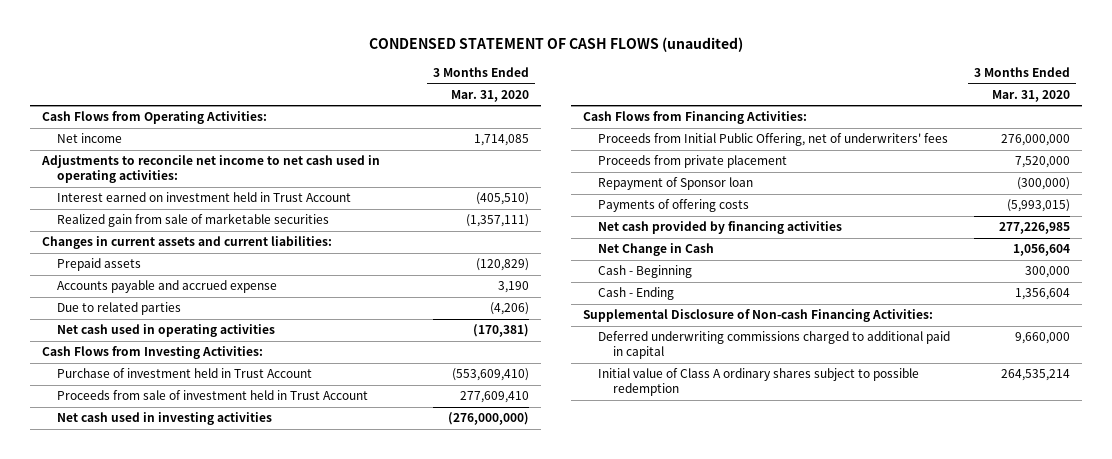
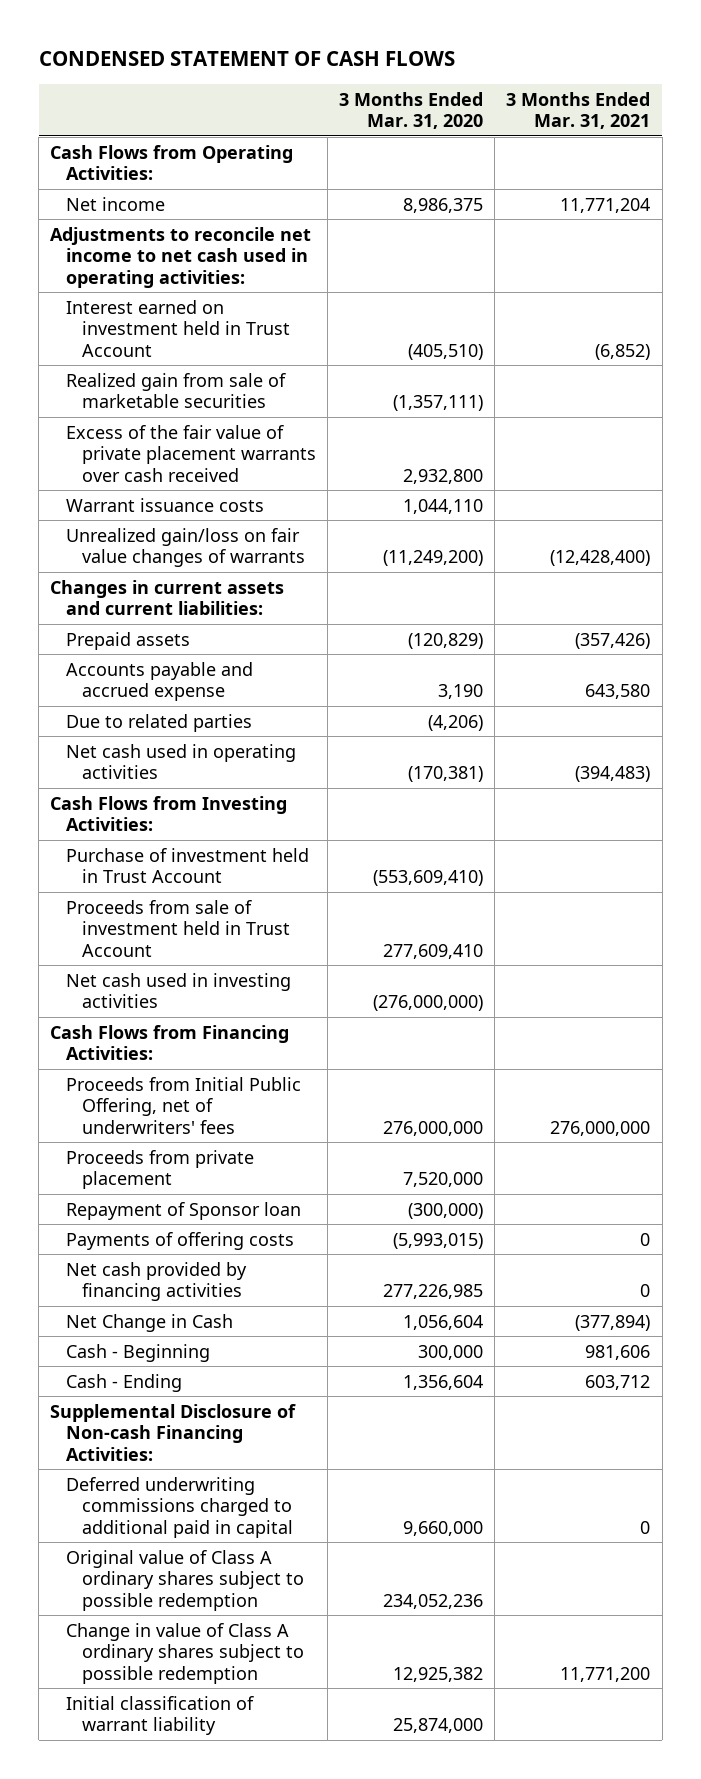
[369,37,744,53] CONDENSED STATEMENT OF CASH FLOWS (unaudited) -> [38,51,455,67] CONDENSED STATEMENT OF CASH FLOWS
none -> [506,91,651,130] 3 Months Ended Mar. 31, 2021
[473,134,529,147] 1,714,085 -> [403,197,484,213] 8,986,375
none -> [65,424,316,482] Excess of the fair value of private placement warrants over cash received
none -> [65,497,264,512] Warrant issuance costs
none -> [65,527,305,568] Unrealized gain/loss on fair value changes of warrants
none -> [65,1549,304,1611] Original value of Class A ordinary shares subject to possible redemption
[598,368,920,397] Initial value of Class A ordinary shares subject to possible redemption -> [65,1622,304,1684] Change in value of Class A ordinary shares subject to possible redemption
[1001,369,1071,382] 264,535,214 -> [393,1666,484,1682] 12,925,382
none -> [65,1695,254,1736] Initial classification of warrant liability

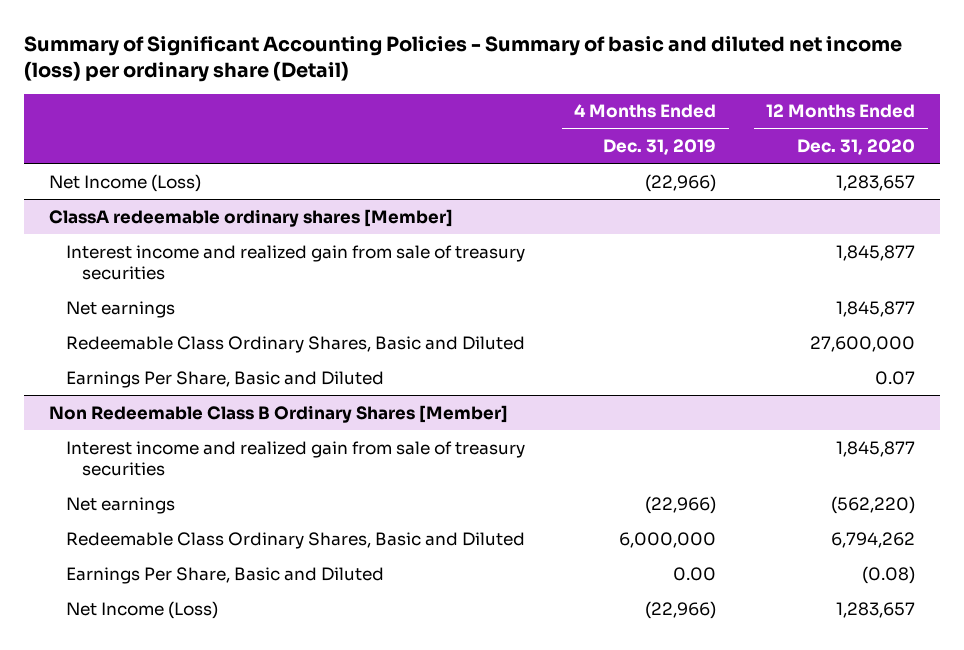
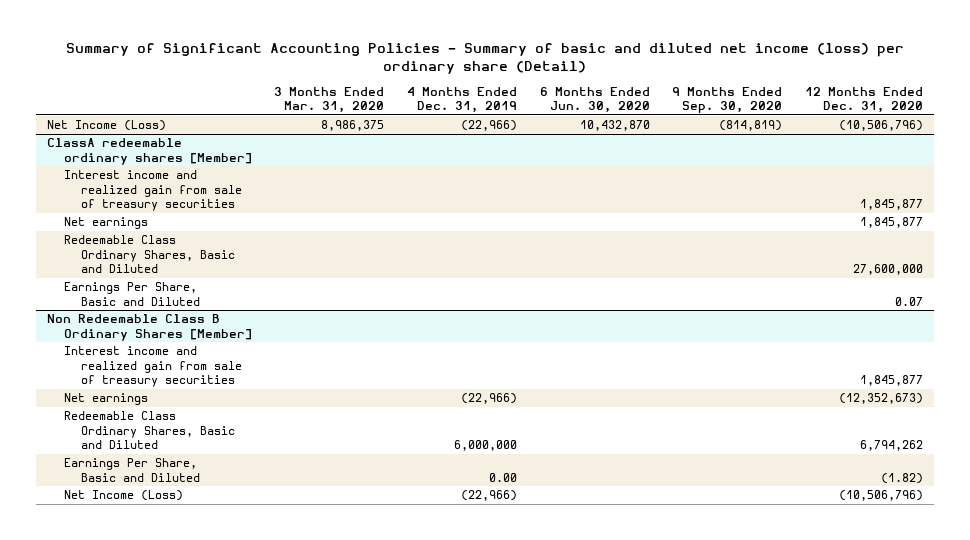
none -> [274,86,385,113] 3 Months Ended Mar. 31, 2020
none -> [539,86,650,113] 6 Months Ended Jun. 30, 2020
none -> [672,86,783,113] 9 Months Ended Sep. 30, 2020
[836,174,916,191] 1,283,657 -> [838,120,923,132] (10,506,796)
[831,495,916,514] (562,220) -> [838,393,923,405] (12,352,673)
[862,565,916,584] (0.08) -> [880,472,923,484] (1.82)
[836,601,916,618] 1,283,657 -> [838,490,923,502] (10,506,796)

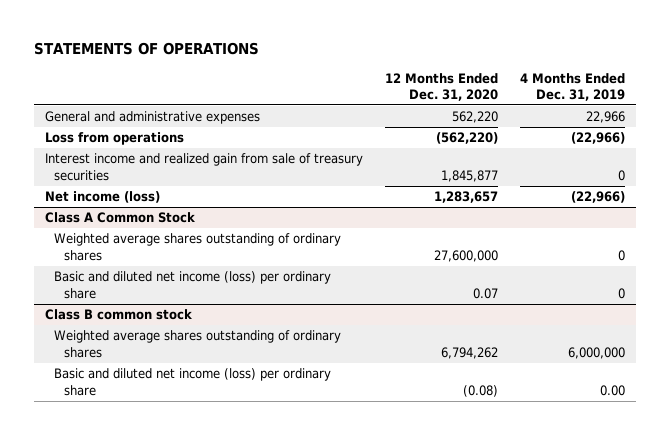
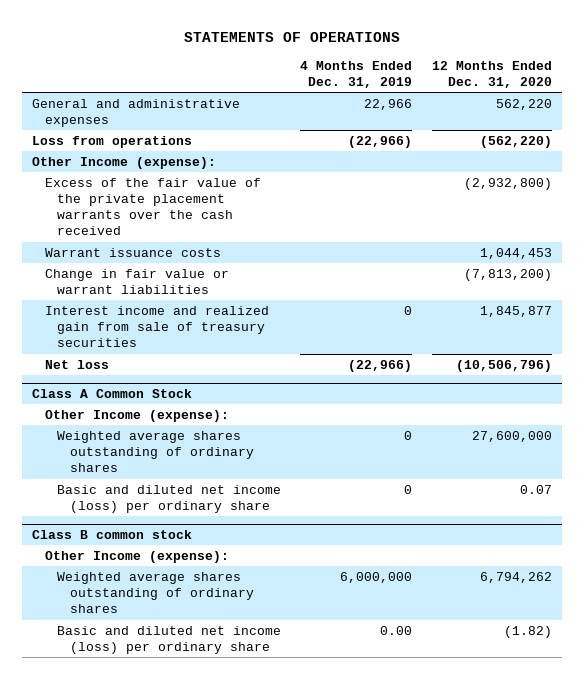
none -> [32,156,217,169] Other Income (expense):
none -> [44,177,261,236] Excess of the fair value of the private placement warrants over the cash received
none -> [44,247,221,257] Warrant issuance costs
none -> [44,268,229,294] Change in fair value or warrant liabilities
[45,191,161,204] Net income (loss) -> [44,359,109,369] Net loss
[434,191,499,204] 1,283,657 -> [455,359,552,372] (10,506,796)
none -> [44,409,229,422] Other Income (expense):
none -> [44,550,229,563] Other Income (expense):
[463,384,499,397] (0.08) -> [503,625,552,638] (1.82)

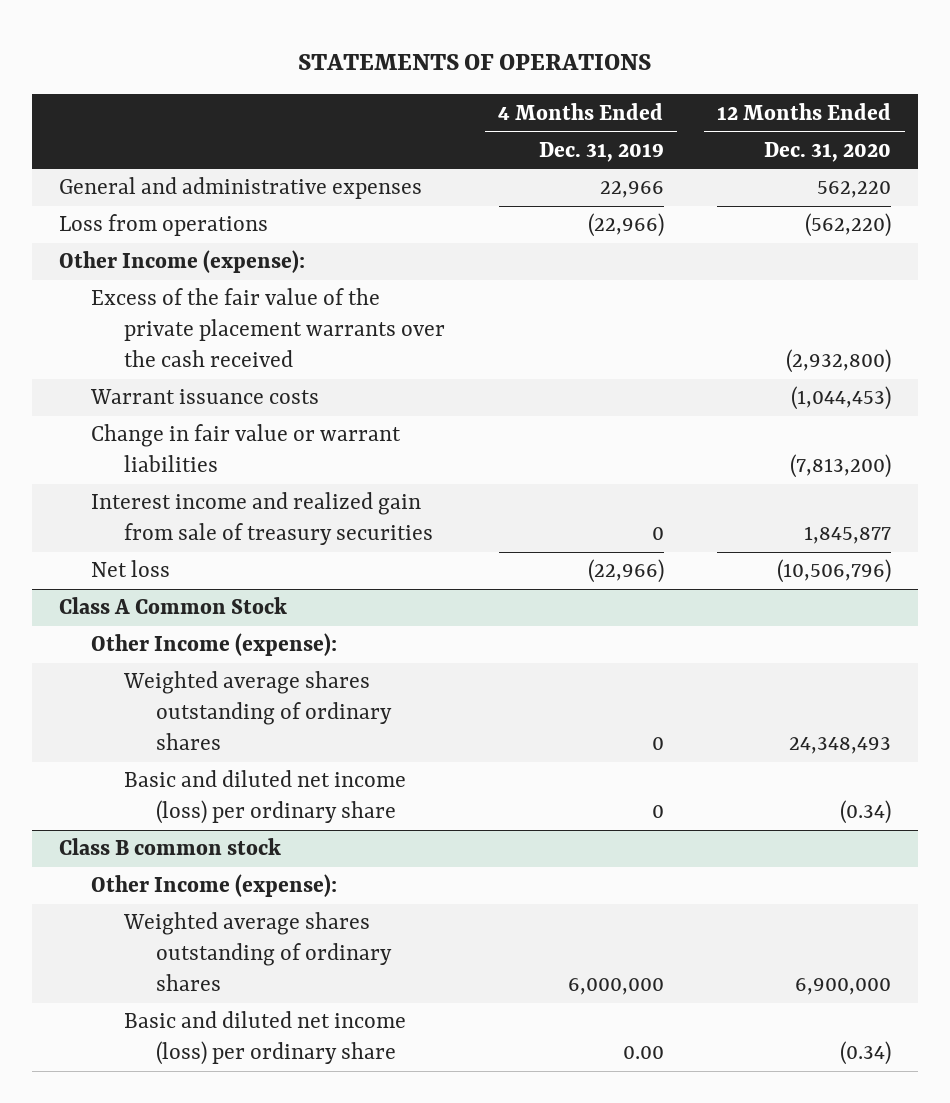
[479,247,552,259] 1,044,453 -> [791,386,892,411] (1,044,453)
[471,430,552,442] 27,600,000 -> [789,737,892,755] 24,348,493
[519,484,552,494] 0.07 -> [840,800,892,825] (0.34)
[479,571,552,583] 6,794,262 -> [795,978,892,996] 6,900,000
[503,625,552,638] (1.82) -> [840,1041,892,1066] (0.34)

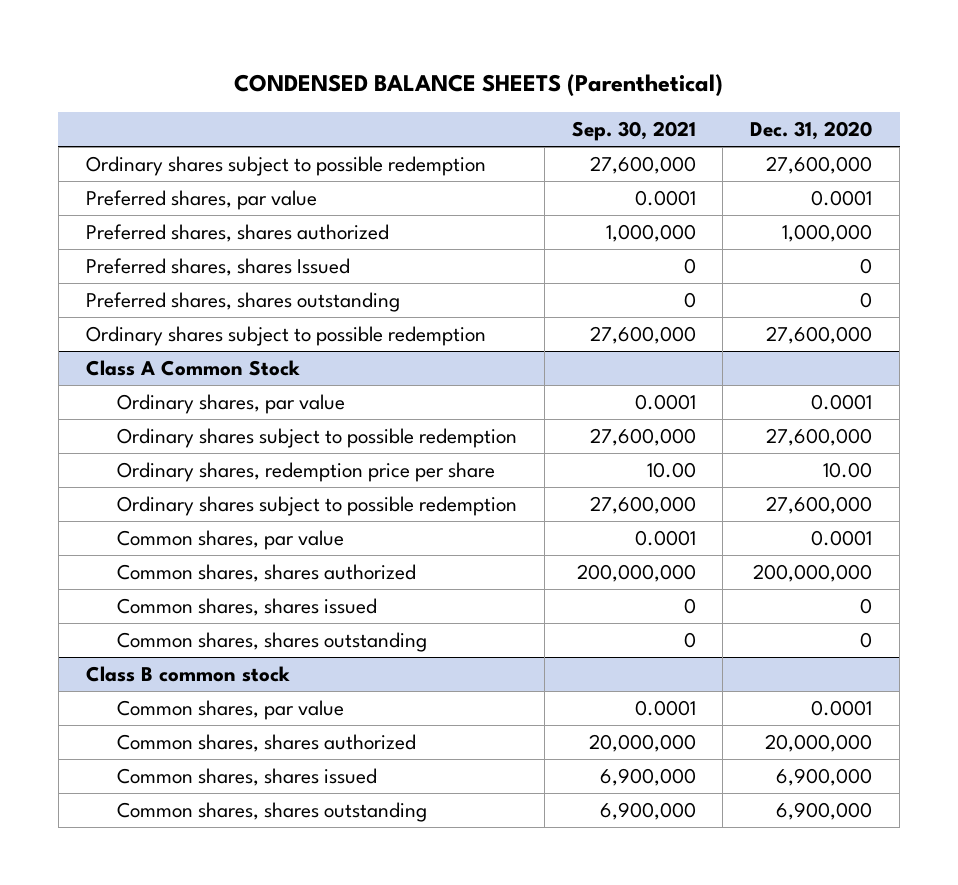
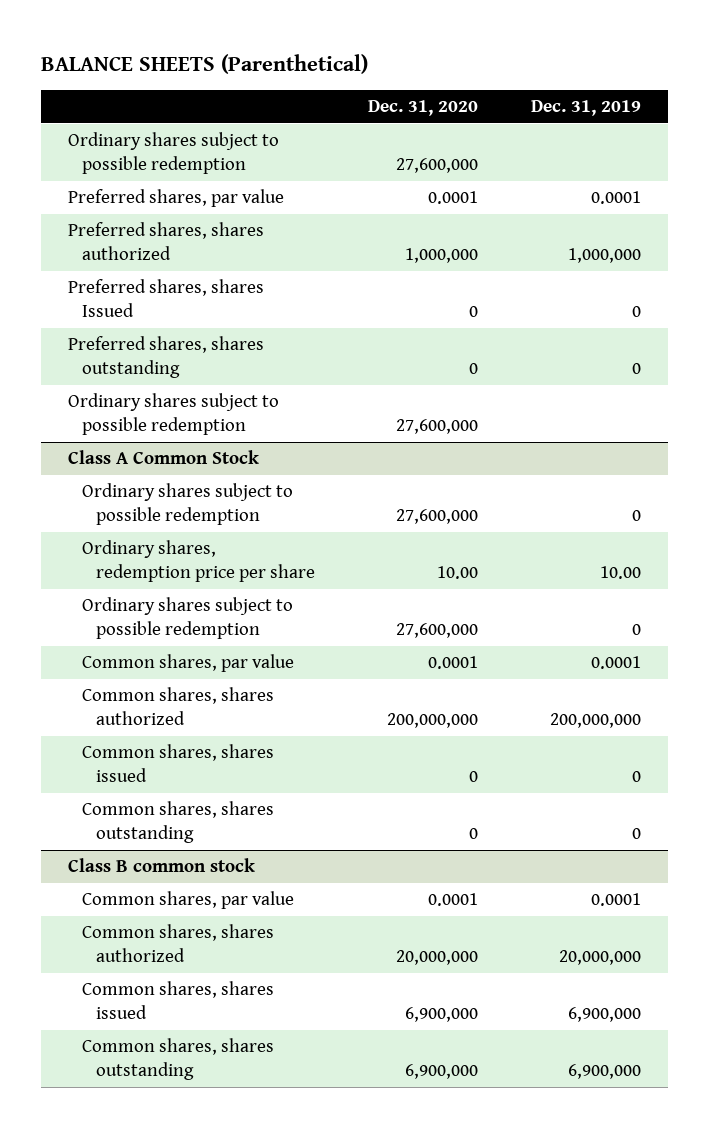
[233,73,723,96] CONDENSED BALANCE SHEETS (Parenthetical) -> [41,53,369,74] BALANCE SHEETS (Parenthetical)
[571,121,696,142] Sep. 30, 2021 -> none
none -> [530,100,641,117] Dec. 31, 2019
[116,394,345,415] Ordinary shares, par value -> none

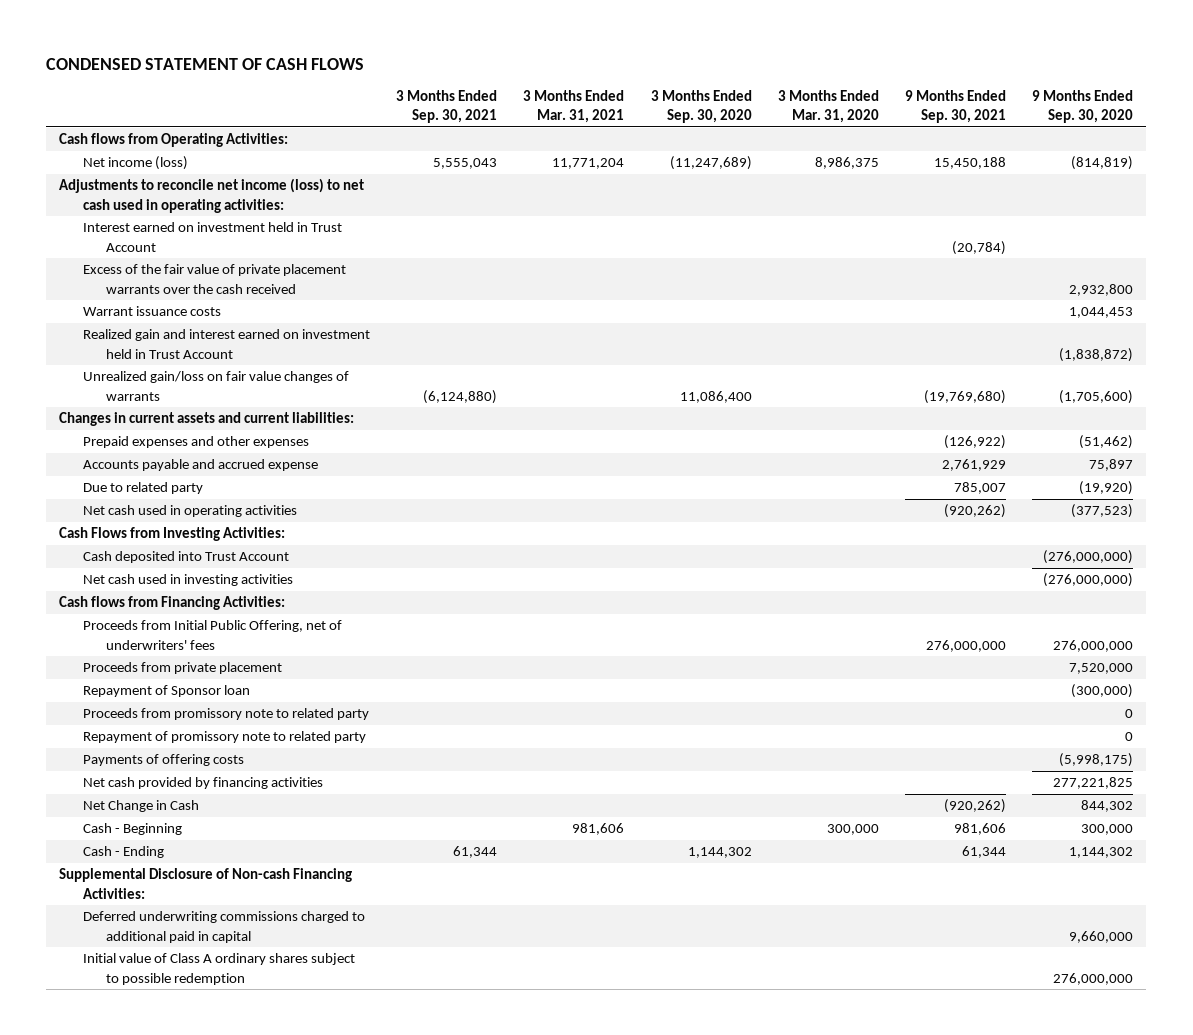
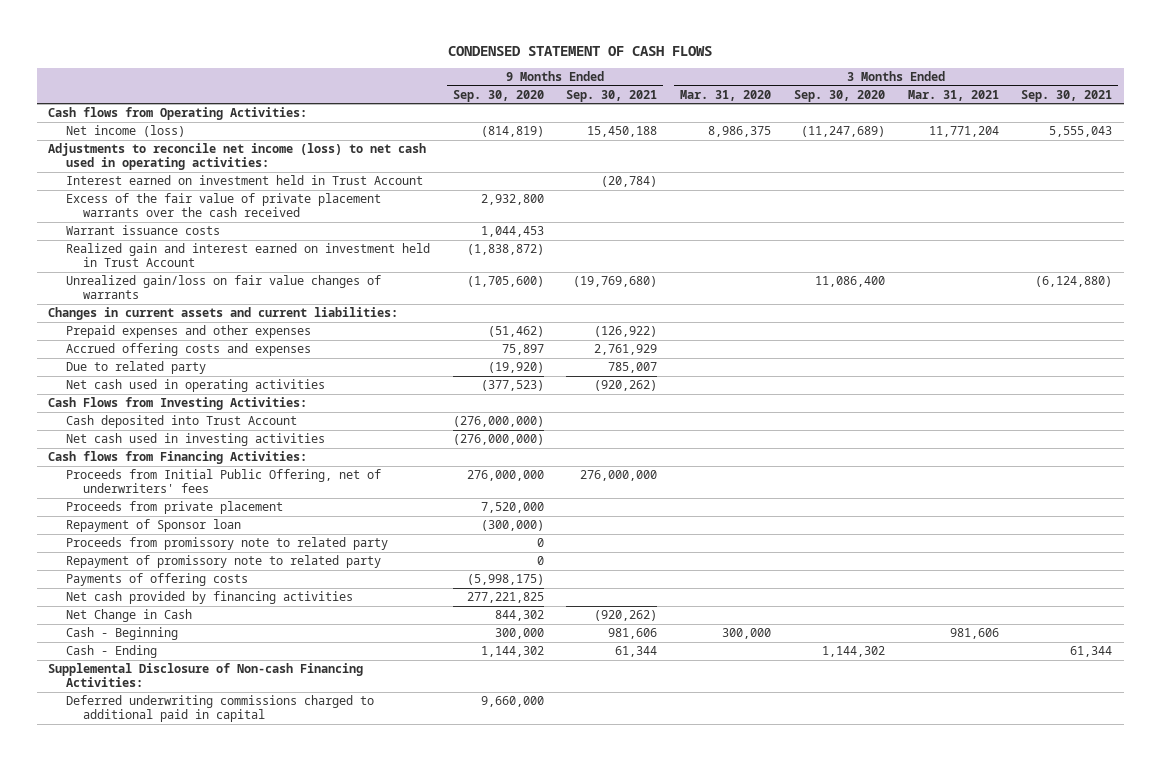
[82,459,318,472] Accounts payable and accrued expense -> [65,343,311,357] Accrued offering costs and expenses
[82,953,355,985] Initial value of Class A ordinary shares subject to possible redemption -> none

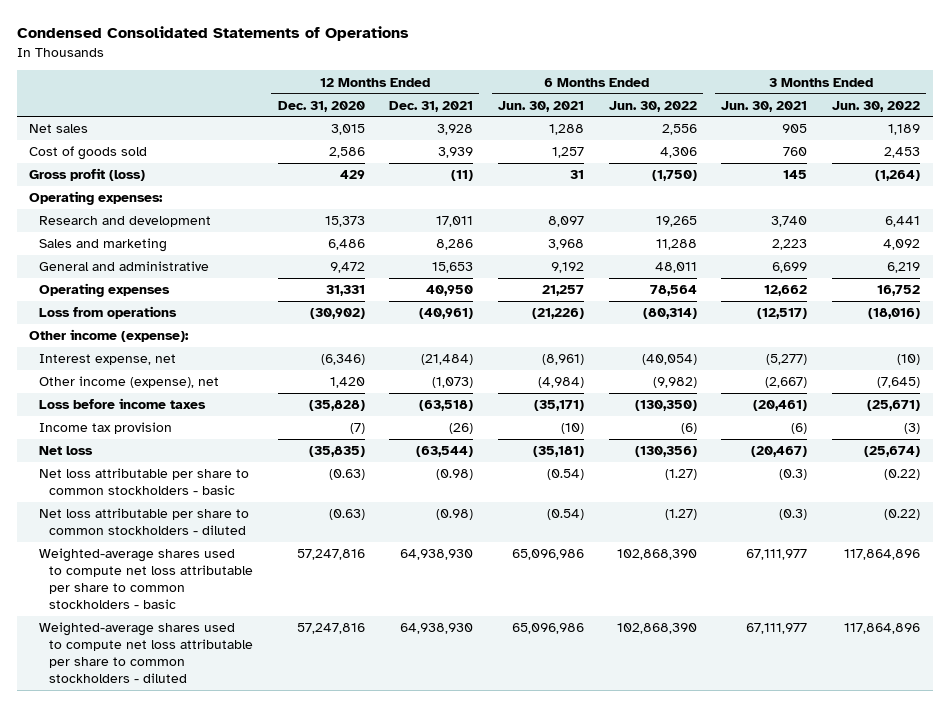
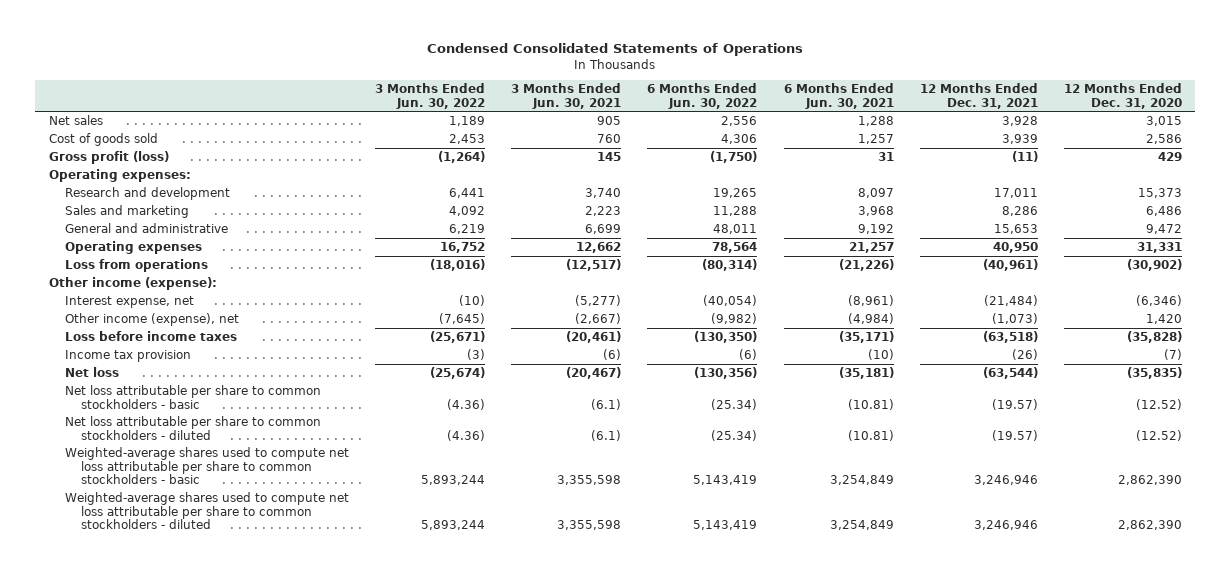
[328,469,365,481] (0.63) -> [1136,398,1183,410] (12.52)
[436,469,474,481] (0.98) -> [991,398,1038,410] (19.57)
[546,469,584,481] (0.54) -> [847,398,894,410] (10.81)
[664,469,697,481] (1.27) -> [711,398,758,410] (25.34)
[779,469,808,481] (0.3) -> [591,398,622,410] (6.1)
[884,469,921,481] (0.22) -> [447,398,486,410] (4.36)
[328,509,365,521] (0.63) -> [1136,429,1183,441] (12.52)
[436,509,474,521] (0.98) -> [991,429,1038,441] (19.57)
[546,509,584,521] (0.54) -> [847,429,894,441] (10.81)
[664,509,697,521] (1.27) -> [711,429,758,441] (25.34)
[779,509,808,521] (0.3) -> [591,429,622,441] (6.1)
[884,509,921,521] (0.22) -> [447,429,486,441] (4.36)
[296,549,365,561] 57,247,816 -> [1118,475,1183,486] 2,862,390
[400,549,474,561] 64,938,930 -> [973,475,1038,486] 3,246,946
[511,549,584,561] 65,096,986 -> [829,475,894,486] 3,254,849
[616,549,697,561] 102,868,390 -> [693,475,758,486] 5,143,419
[746,549,808,561] 67,111,977 -> [557,475,622,486] 3,355,598
[844,549,921,561] 117,864,896 -> [421,475,486,486] 5,893,244
[296,623,365,635] 57,247,816 -> [1118,520,1183,531] 2,862,390
[400,623,474,635] 64,938,930 -> [973,520,1038,531] 3,246,946
[511,623,584,635] 65,096,986 -> [829,520,894,531] 3,254,849
[616,623,697,635] 102,868,390 -> [693,520,758,531] 5,143,419
[746,623,808,635] 67,111,977 -> [557,520,622,531] 3,355,598
[844,623,921,635] 117,864,896 -> [421,520,486,531] 5,893,244

